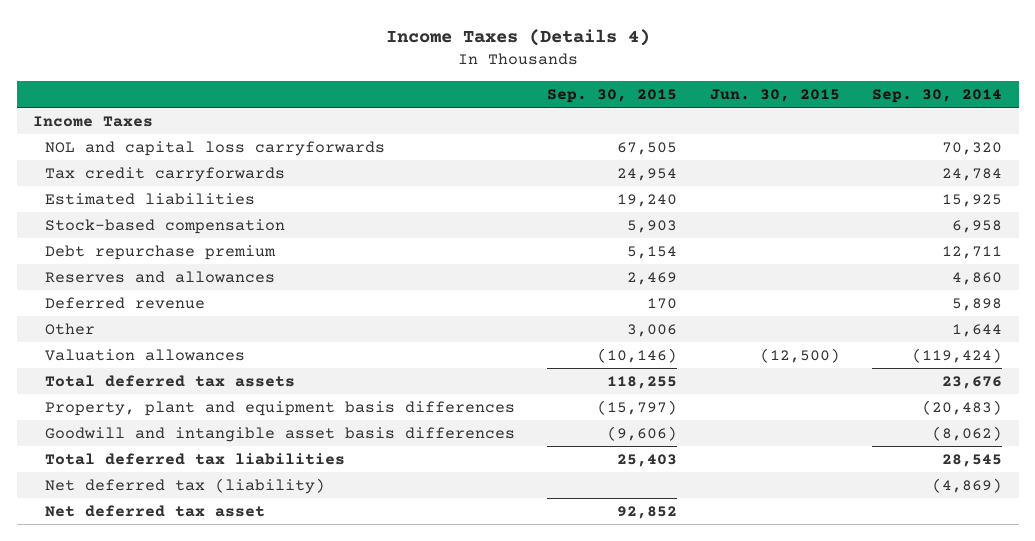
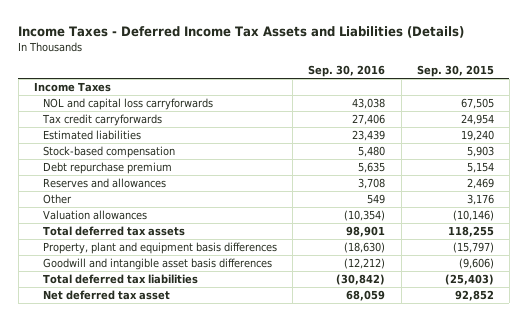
[385,29,650,47] Income Taxes (Details 4) -> [18,25,465,38] Income Taxes - Deferred Income Tax Assets and Liabilities (Details)
[709,88,840,102] Jun. 30, 2015 -> none
[872,88,1003,103] Sep. 30, 2014 -> none
none -> [308,64,386,77] Sep. 30, 2016
[44,296,205,309] Deferred revenue -> none
[627,323,678,337] 3,006 -> [466,194,494,206] 3,176
[44,477,325,494] Net deferred tax (liability) -> none
[617,453,678,467] 25,403 -> [444,274,494,286] (25,403)

